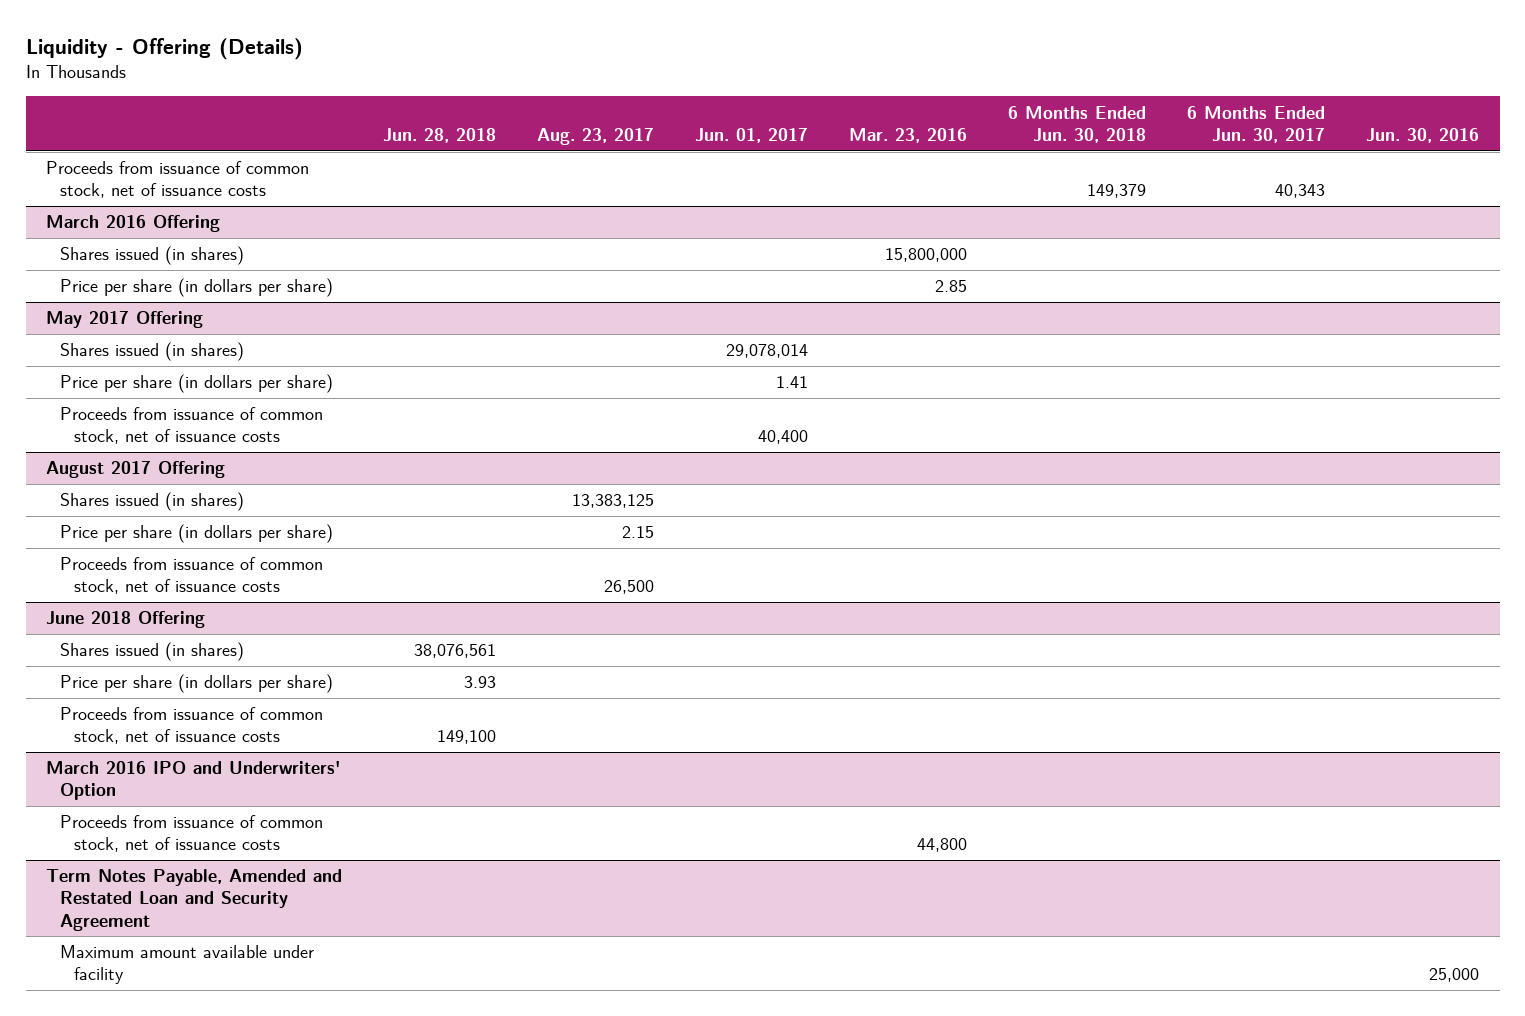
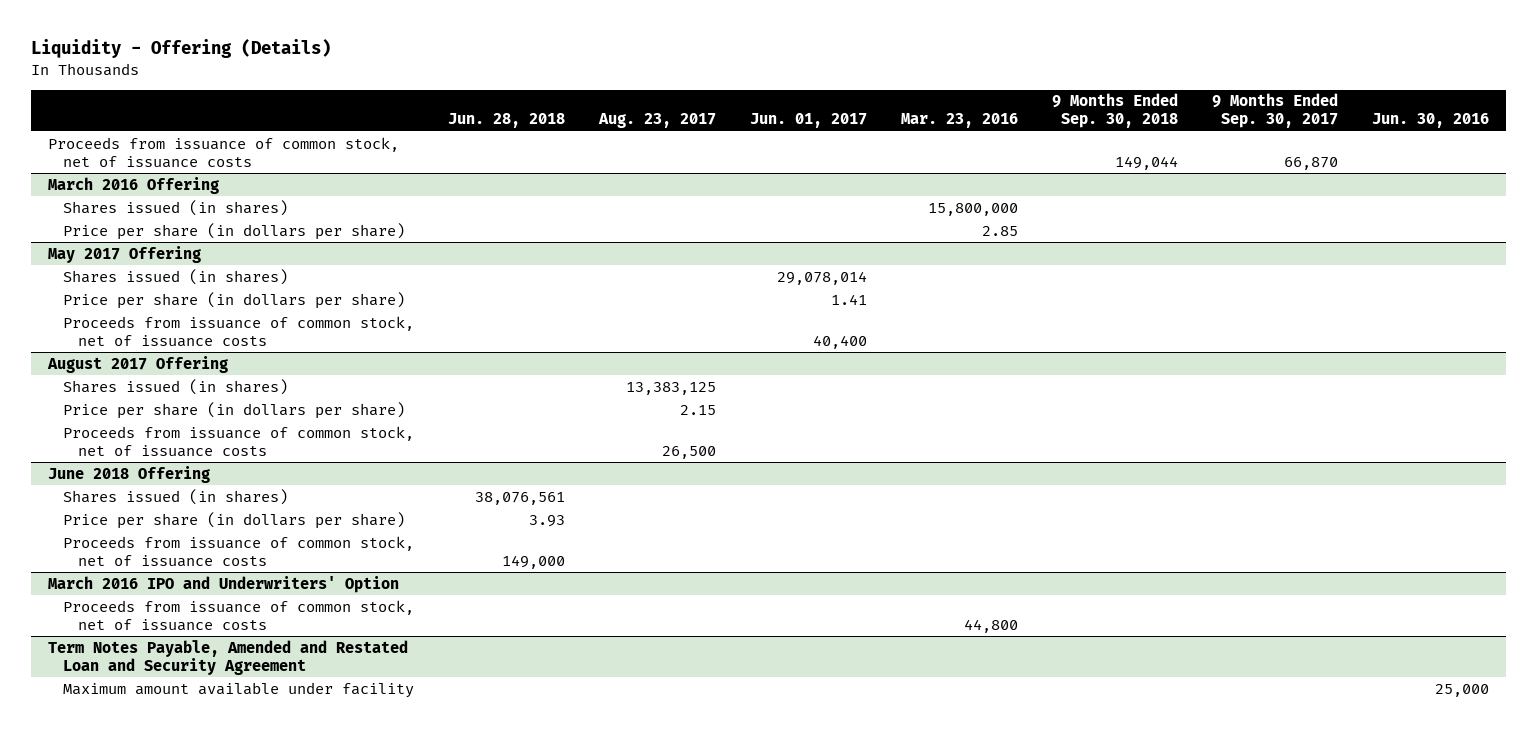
[1008,105,1147,143] 6 Months Ended Jun. 30, 2018 -> none
[1187,105,1326,143] 6 Months Ended Jun. 30, 2017 -> none
none -> [1052,93,1179,129] 9 Months Ended Sep. 30, 2018
none -> [1212,93,1339,129] 9 Months Ended Sep. 30, 2017
[437,730,497,745] 149,100 -> [502,554,566,569] 149,000

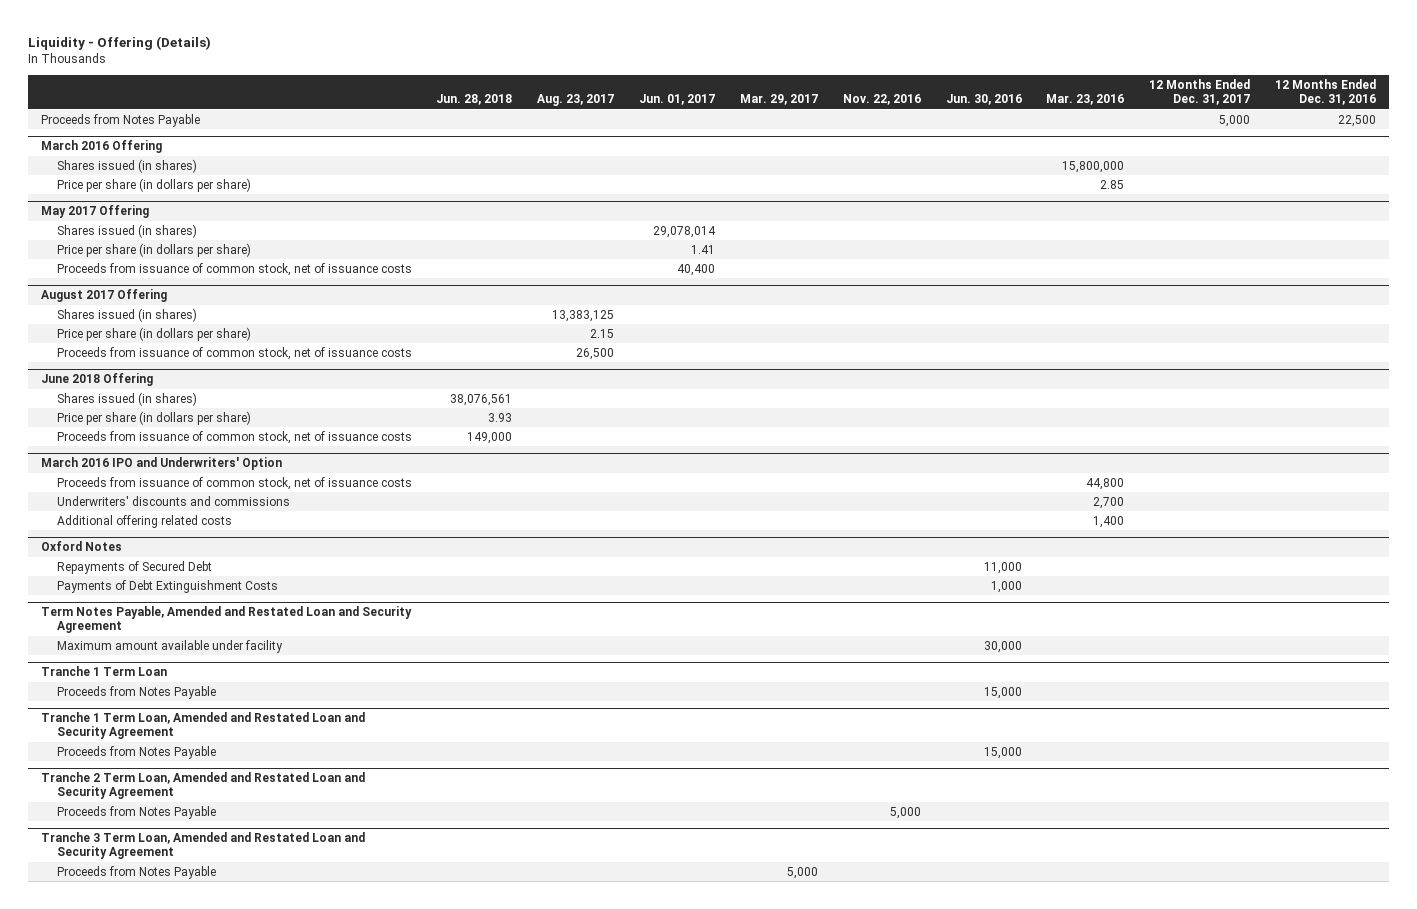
[1052,93,1179,129] 9 Months Ended Sep. 30, 2018 -> none
[1212,93,1339,129] 9 Months Ended Sep. 30, 2017 -> none
none -> [739,94,818,106] Mar. 29, 2017
none -> [842,94,921,106] Nov. 22, 2016
none -> [1149,78,1251,106] 12 Months Ended Dec. 31, 2017
none -> [1275,78,1377,106] 12 Months Ended Dec. 31, 2016
[48,136,400,168] Proceeds from issuance of common stock, net of issuance costs -> none
none -> [40,113,200,127] Proceeds from Notes Payable
none -> [56,495,290,506] Underwriters' discounts and commissions
none -> [56,514,232,528] Additional offering related costs
none -> [40,541,122,552] Oxford Notes
none -> [56,560,212,574] Repayments of Secured Debt
none -> [56,579,278,593] Payments of Debt Extinguishment Costs
[1435,683,1490,697] 25,000 -> [983,640,1022,653] 30,000
none -> [40,666,167,677] Tranche 1 Term Loan
none -> [56,685,216,699] Proceeds from Notes Payable
none -> [40,712,365,740] Tranche 1 Term Loan, Amended and Restated Loan and Security Agreement
none -> [56,745,216,759] Proceeds from Notes Payable
none -> [40,772,365,800] Tranche 2 Term Loan, Amended and Restated Loan and Security Agreement
none -> [56,805,216,819] Proceeds from Notes Payable
none -> [40,832,365,860] Tranche 3 Term Loan, Amended and Restated Loan and Security Agreement
none -> [56,865,216,879] Proceeds from Notes Payable

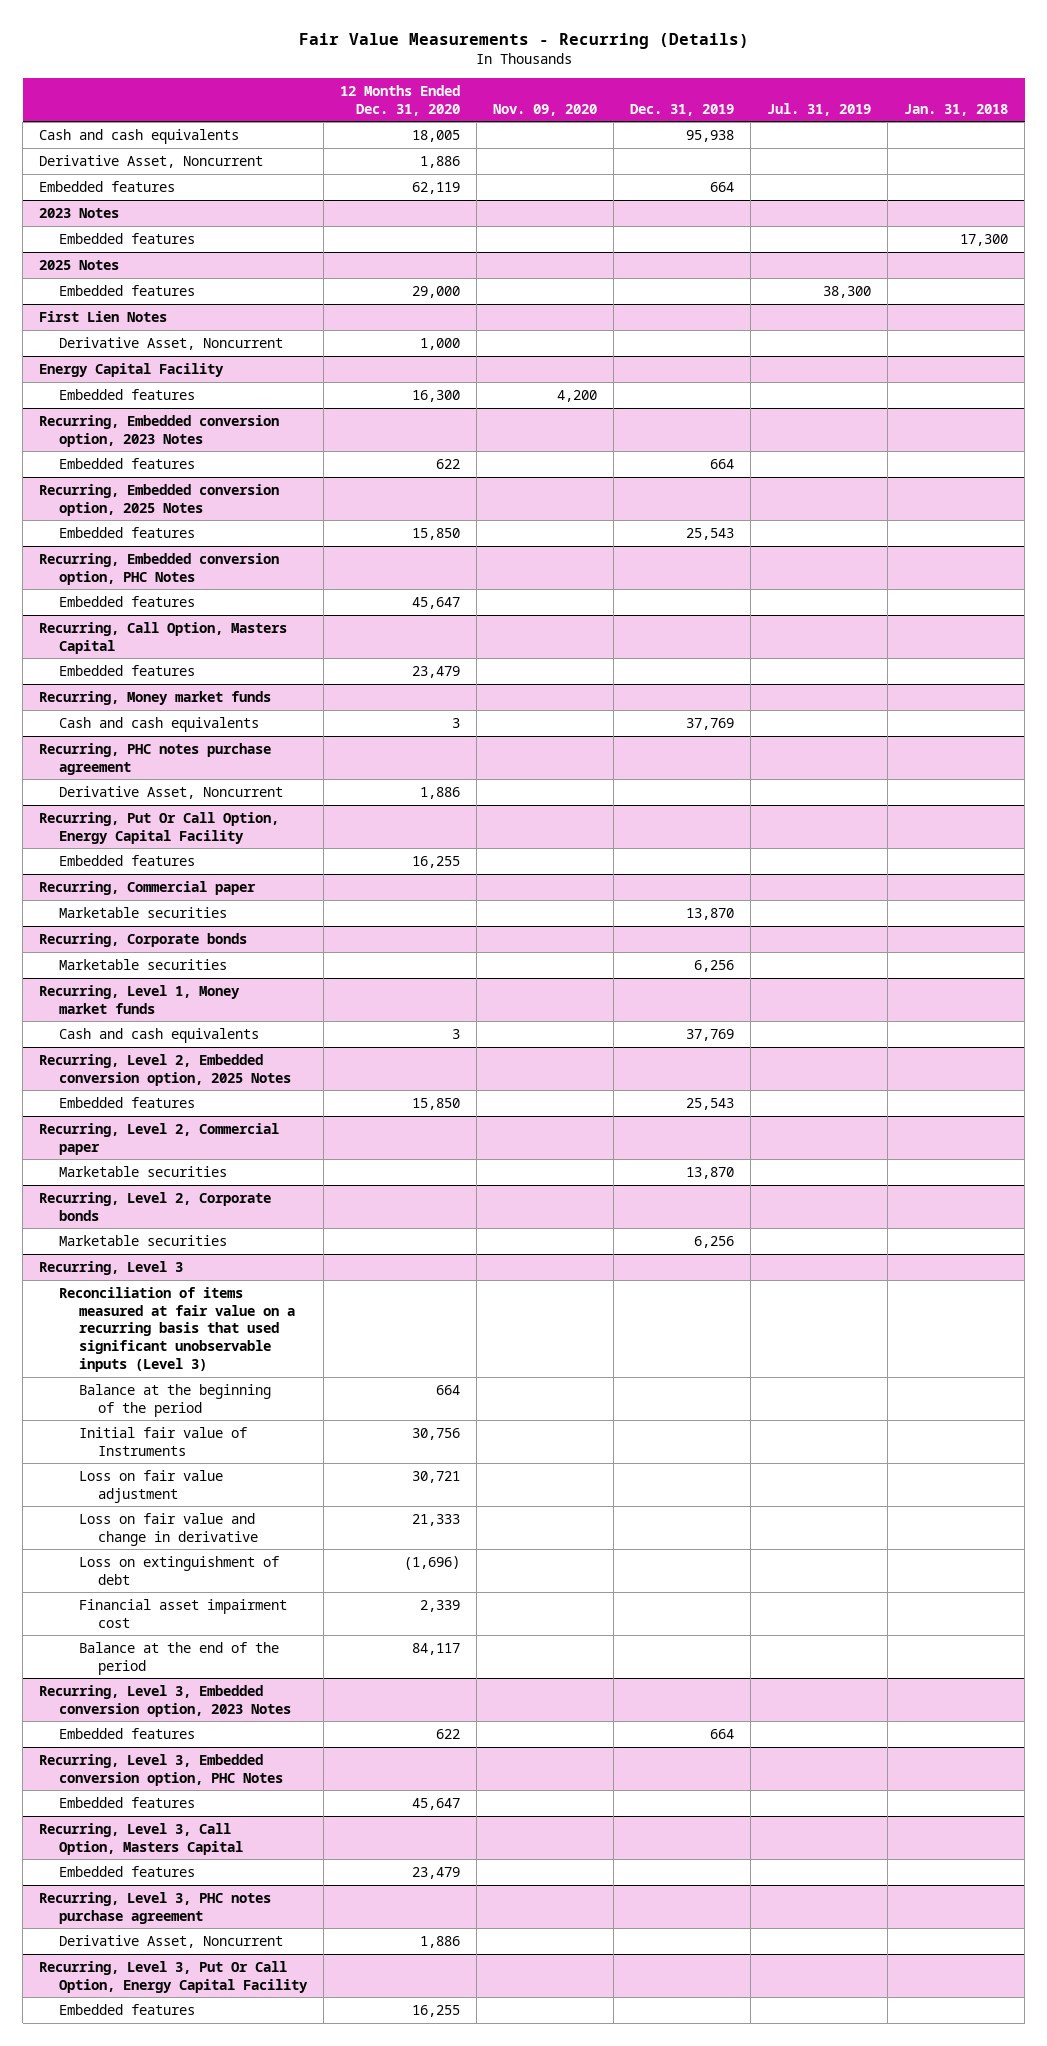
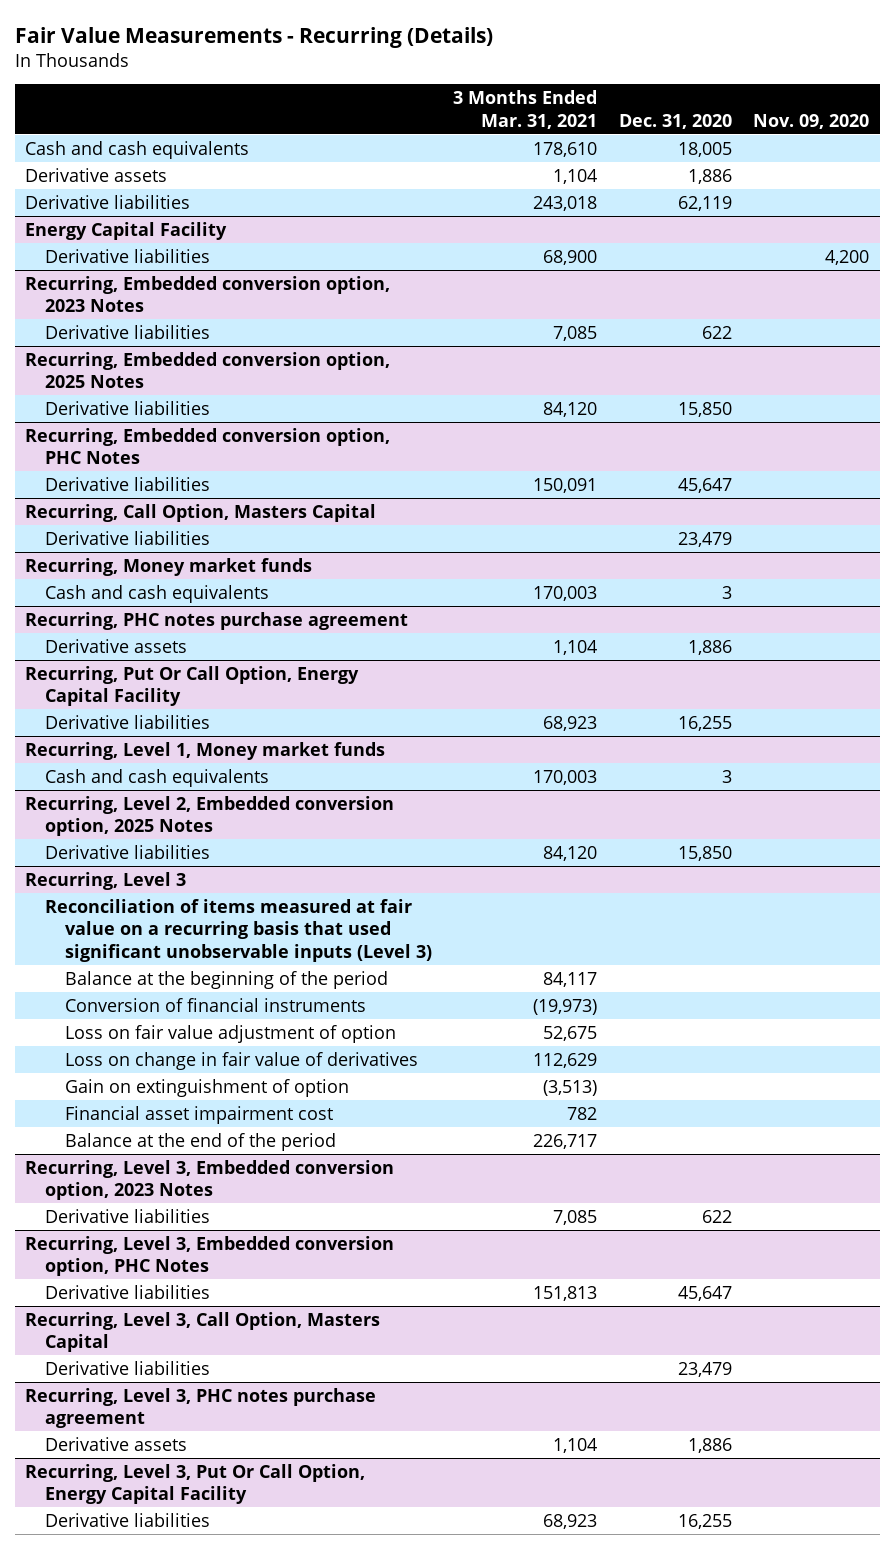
[340,84,461,116] 12 Months Ended Dec. 31, 2020 -> none
[630,103,735,116] Dec. 31, 2019 -> none
[767,102,872,116] Jul. 31, 2019 -> none
[904,103,1009,116] Jan. 31, 2018 -> none
none -> [453,90,598,129] 3 Months Ended Mar. 31, 2021
none -> [618,113,732,129] Dec. 31, 2020
[39,207,120,218] 2023 Notes -> none
[59,232,196,244] Embedded features -> none
[39,259,120,270] 2025 Notes -> none
[59,284,196,296] Embedded features -> none
[39,310,168,322] First Lien Notes -> none
[59,336,284,350] Derivative Asset, Noncurrent -> none
[39,154,264,168] Derivative Asset, Noncurrent -> [25,167,168,182] Derivative assets
[39,180,176,192] Embedded features -> [25,194,191,209] Derivative liabilities
[59,388,196,400] Embedded features -> [45,248,211,263] Derivative liabilities
[59,457,196,469] Embedded features -> [45,324,211,339] Derivative liabilities
[59,526,196,538] Embedded features -> [45,400,211,415] Derivative liabilities
[59,595,196,607] Embedded features -> [45,476,211,491] Derivative liabilities
[59,664,196,676] Embedded features -> [45,530,211,545] Derivative liabilities
[59,785,284,799] Derivative Asset, Noncurrent -> [45,638,188,653] Derivative assets
[39,880,257,895] Recurring, Commercial paper -> none
[59,906,228,918] Marketable securities -> none
[39,932,248,947] Recurring, Corporate bonds -> none
[59,958,228,970] Marketable securities -> none
[59,854,196,866] Embedded features -> [45,714,211,729] Derivative liabilities
[39,1122,280,1155] Recurring, Level 2, Commercial paper -> none
[59,1165,228,1177] Marketable securities -> none
[39,1191,272,1221] Recurring, Level 2, Corporate bonds -> none
[59,1234,228,1246] Marketable securities -> none
[59,1096,196,1108] Embedded features -> [45,844,211,859] Derivative liabilities
[78,1426,247,1456] Initial fair value of Instruments -> none
none -> [64,997,366,1012] Conversion of financial instruments
[78,1469,223,1503] Loss on fair value adjustment -> [64,1024,396,1043] Loss on fair value adjustment of option
[78,1512,259,1546] Loss on fair value and change in derivative -> [64,1051,418,1070] Loss on change in fair value of derivatives
[78,1555,279,1585] Loss on extinguishment of debt -> [64,1078,349,1097] Gain on extinguishment of option
[59,1727,196,1739] Embedded features -> [45,1208,211,1223] Derivative liabilities
[59,1796,196,1808] Embedded features -> [45,1284,211,1299] Derivative liabilities
[59,1865,196,1877] Embedded features -> [45,1360,211,1375] Derivative liabilities
[59,1934,284,1948] Derivative Asset, Noncurrent -> [45,1436,188,1451] Derivative assets
[59,2003,196,2015] Embedded features -> [45,1512,211,1527] Derivative liabilities

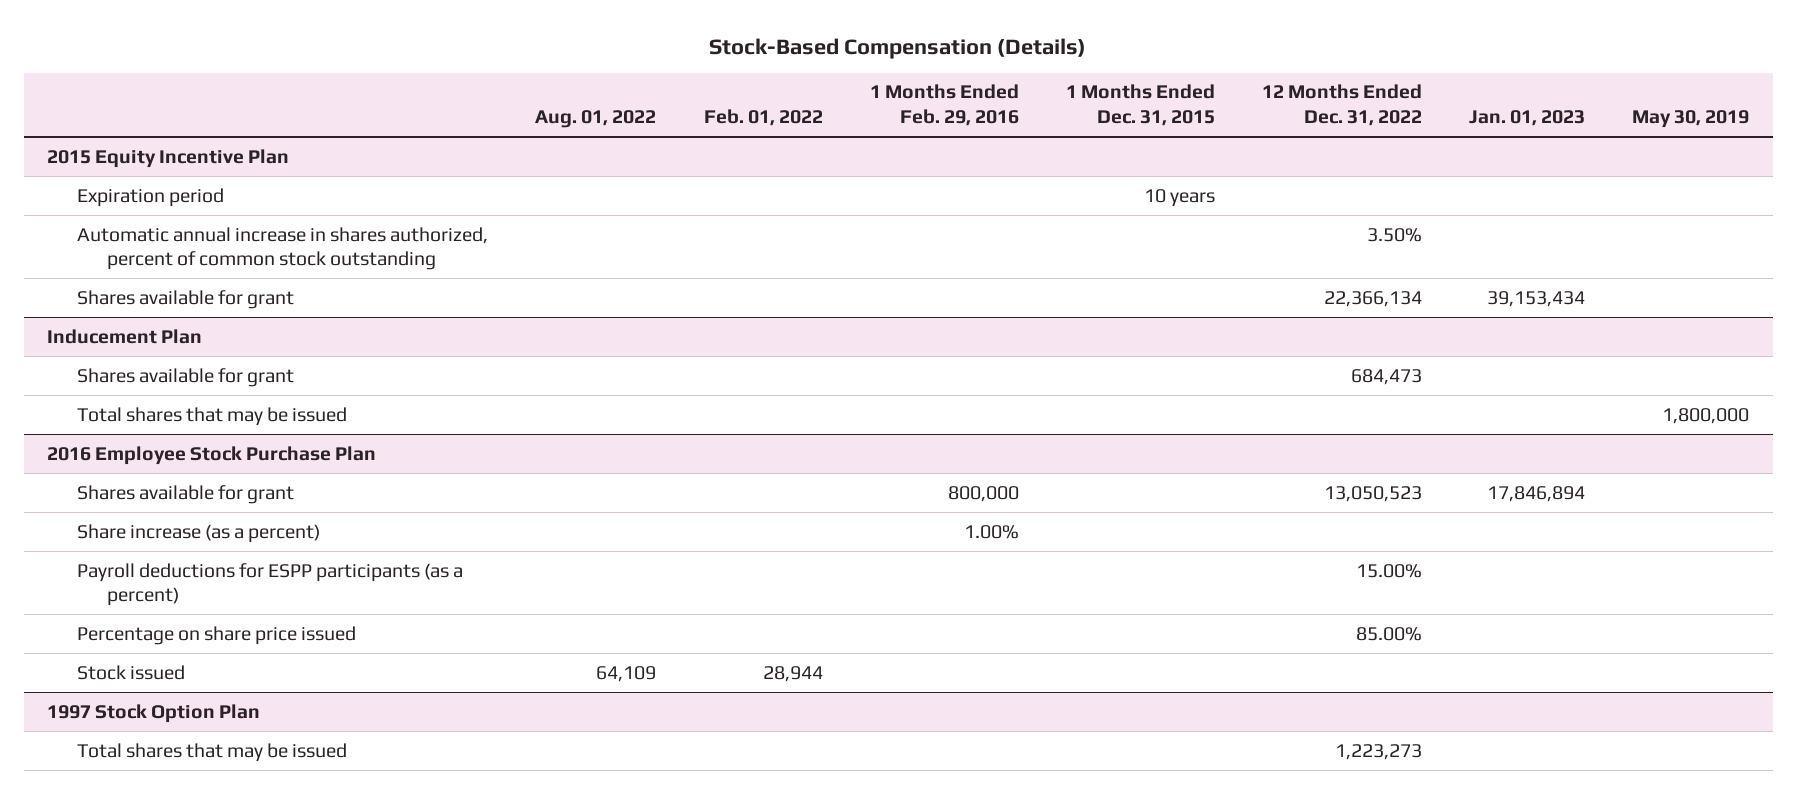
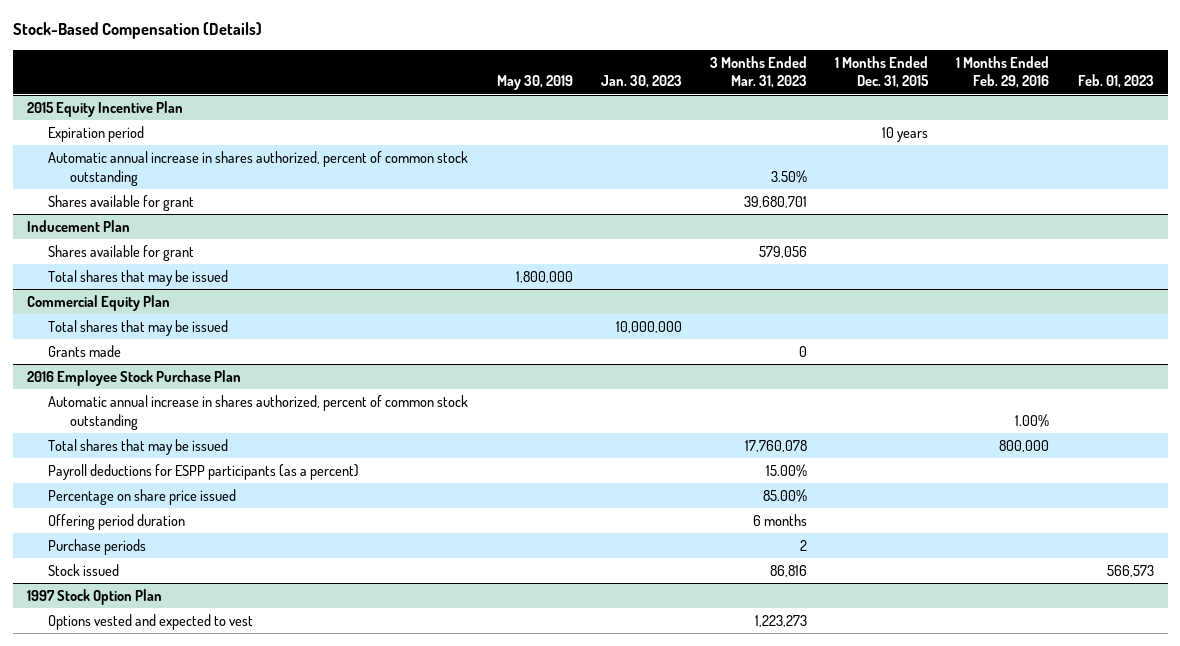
[535,110,657,129] Aug. 01, 2022 -> none
[703,109,823,127] Feb. 01, 2022 -> none
[1262,84,1423,127] 12 Months Ended Dec. 31, 2022 -> none
[1469,110,1586,127] Jan. 01, 2023 -> none
none -> [600,75,682,89] Jan. 30, 2023
none -> [709,55,807,89] 3 Months Ended Mar. 31, 2023
none -> [1077,74,1154,89] Feb. 01, 2023
none -> [26,295,170,312] Commercial Equity Plan
none -> [48,320,229,337] Total shares that may be issued
none -> [48,345,122,358] Grants made
[77,484,295,504] Shares available for grant -> none
[77,523,321,543] Share increase (as a percent) -> none
none -> [48,395,469,430] Automatic annual increase in shares authorized, percent of common stock outstanding
none -> [48,439,229,456] Total shares that may be issued
none -> [48,514,186,531] Offering period duration
none -> [48,539,147,556] Purchase periods
[77,742,348,762] Total shares that may be issued -> none
none -> [48,614,254,631] Options vested and expected to vest

